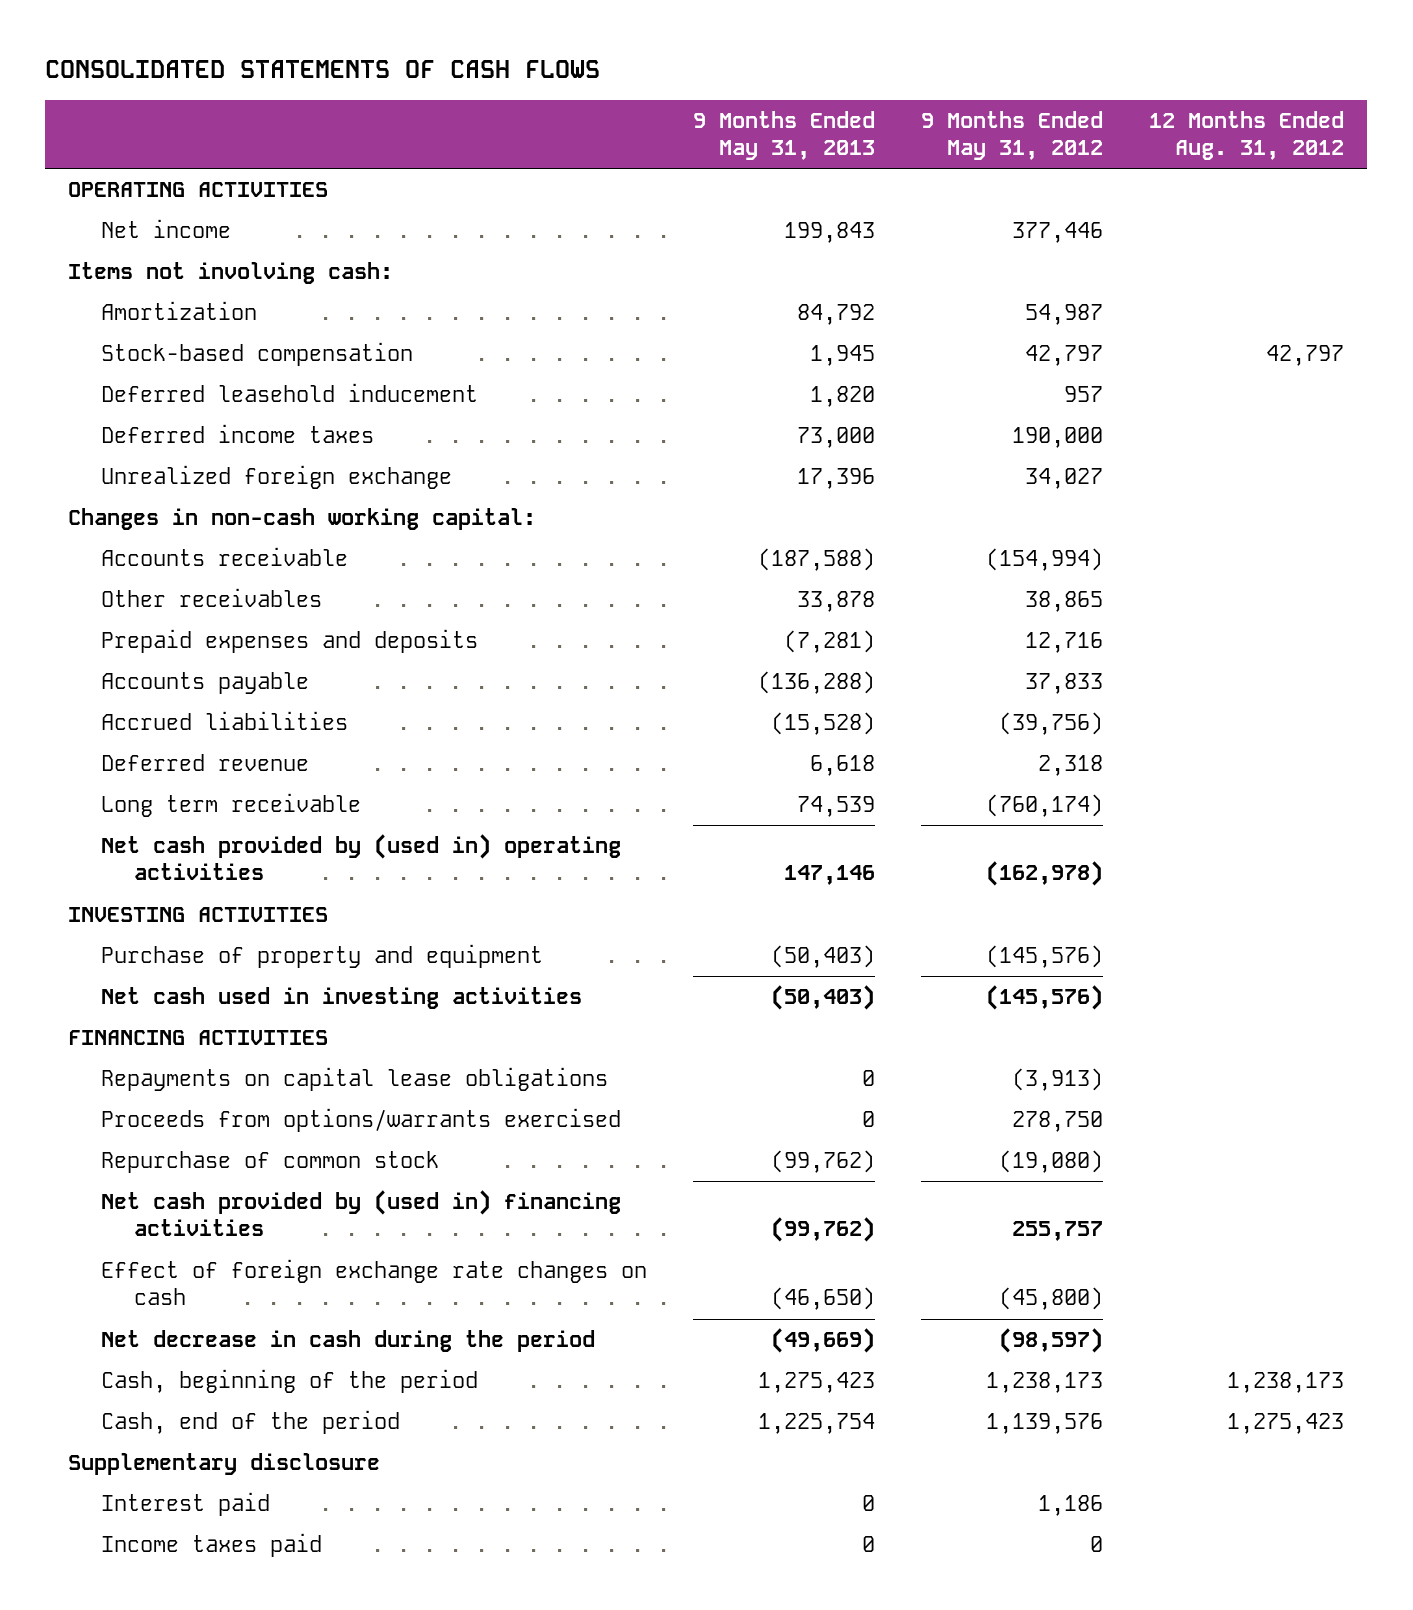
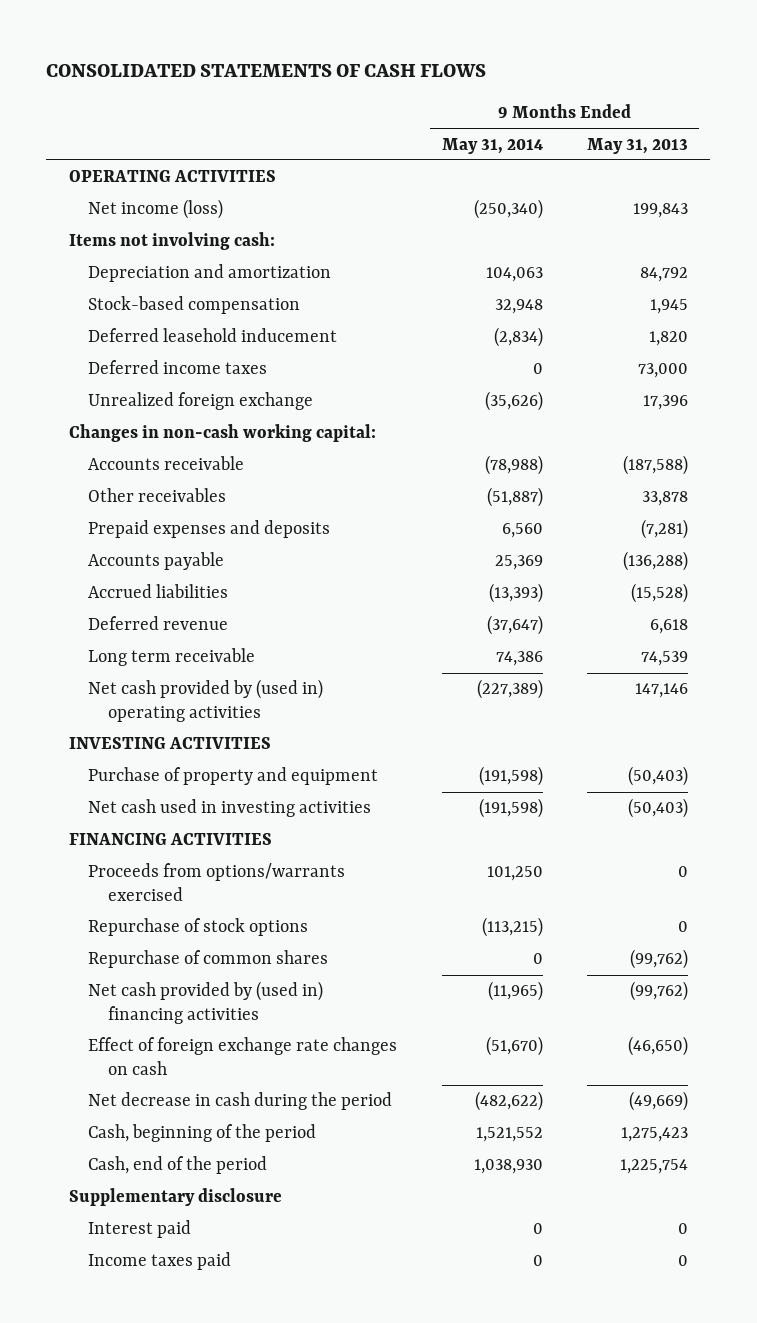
[921,110,1104,161] 9 Months Ended May 31, 2012 -> none
[1149,110,1345,161] 12 Months Ended Aug. 31, 2012 -> none
none -> [441,137,543,154] May 31, 2014
[100,219,231,239] Net income -> [88,199,224,220] Net income (loss)
[100,301,257,321] Amortization -> [88,264,332,283] Depreciation and amortization
[100,1067,608,1092] Repayments on capital lease obligations -> none
none -> [88,918,309,937] Repurchase of stock options
[100,1151,439,1174] Repurchase of common stock -> [88,950,329,969] Repurchase of common shares

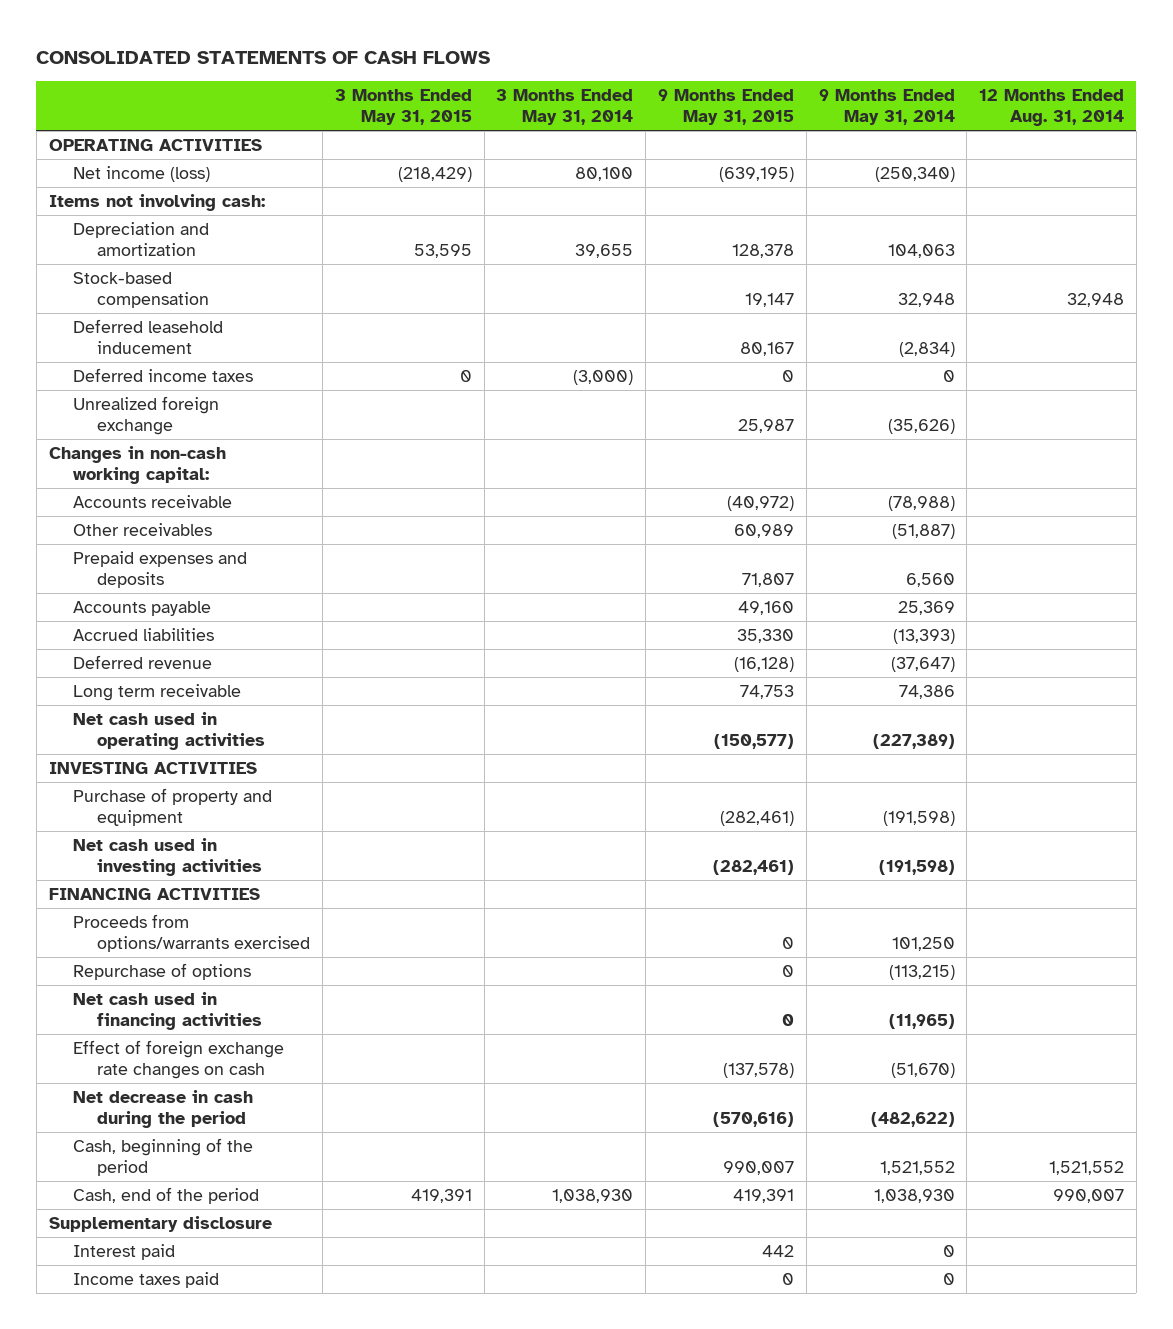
[587,137,689,154] May 31, 2013 -> none
none -> [334,89,472,125] 3 Months Ended May 31, 2015
none -> [496,89,634,125] 3 Months Ended May 31, 2014
none -> [658,89,795,125] 9 Months Ended May 31, 2015
none -> [979,89,1125,126] 12 Months Ended Aug. 31, 2014
[88,679,324,723] Net cash provided by (used in) operating activities -> [72,712,266,750] Net cash used in operating activities
[88,950,329,969] Repurchase of common shares -> none
[88,918,309,937] Repurchase of stock options -> [72,963,251,981] Repurchase of options
[88,981,324,1025] Net cash provided by (used in) financing activities -> [72,992,263,1030] Net cash used in financing activities

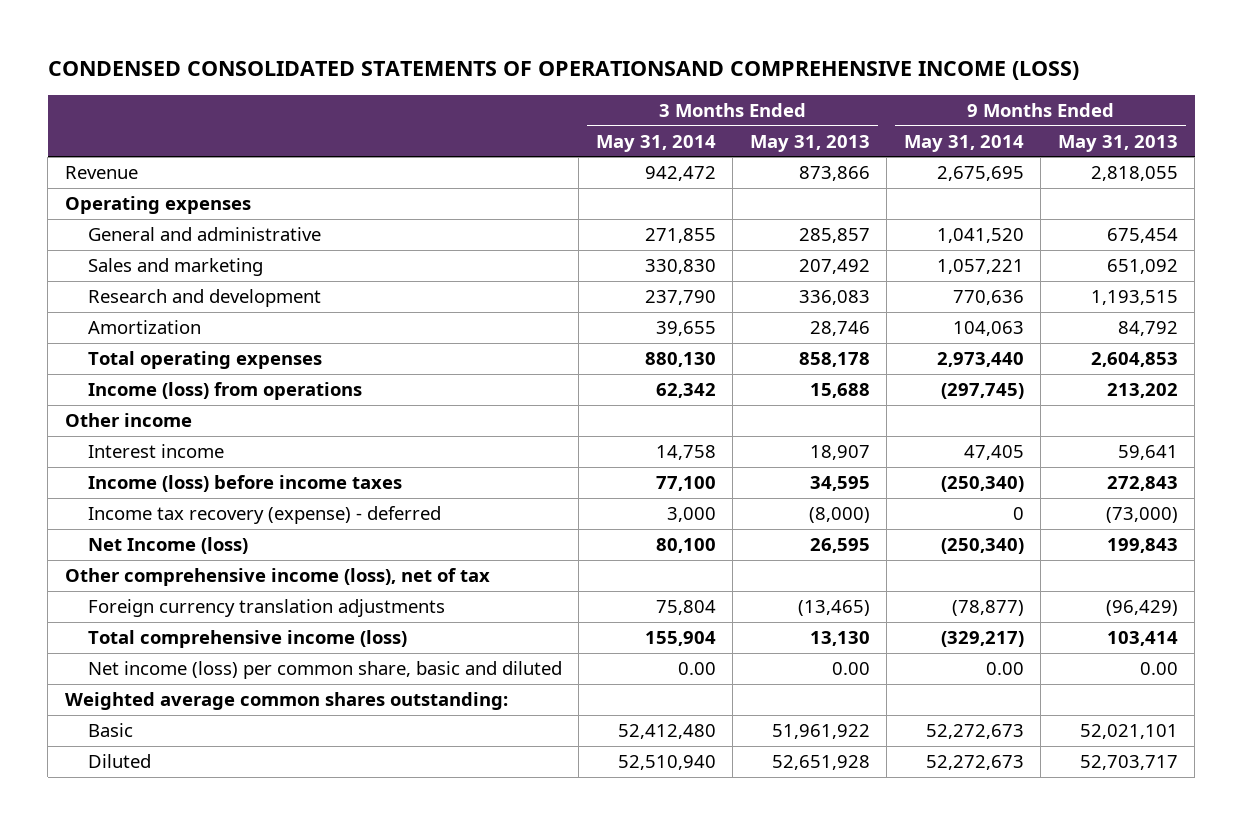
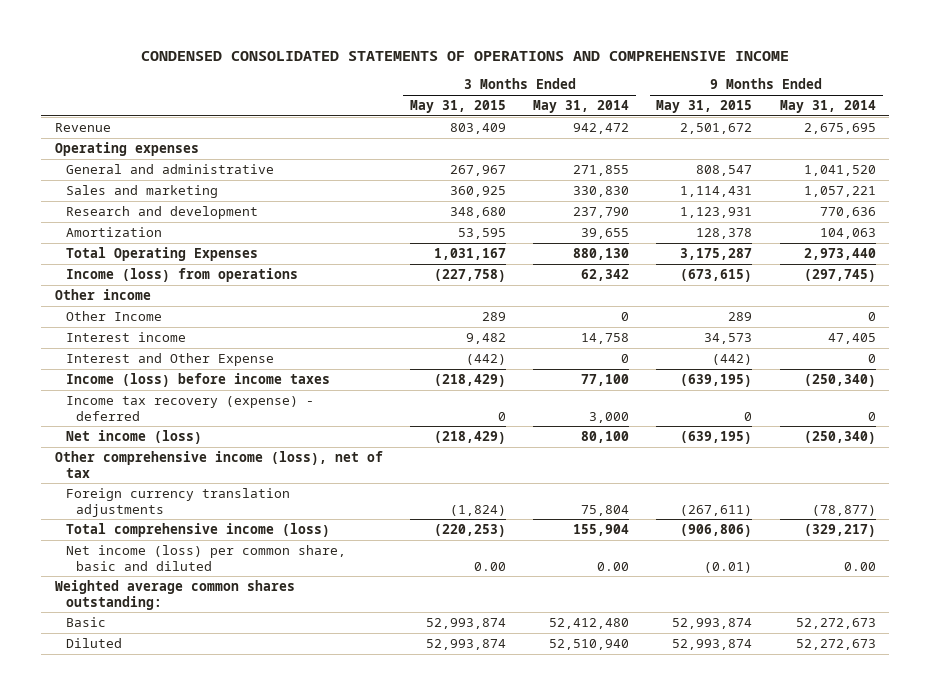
[47,61,1079,81] CONDENSED CONSOLIDATED STATEMENTS OF OPERATIONSAND COMPREHENSIVE INCOME (LOSS) -> [141,51,790,62] CONDENSED CONSOLIDATED STATEMENTS OF OPERATIONS AND COMPREHENSIVE INCOME
[749,134,870,152] May 31, 2013 -> none
[1057,134,1178,152] May 31, 2013 -> none
none -> [409,100,506,114] May 31, 2015
none -> [656,100,753,114] May 31, 2015
[87,351,322,370] Total operating expenses -> [65,247,258,262] Total Operating Expenses
none -> [65,311,162,322] Other Income
none -> [65,353,274,367] Interest and Other Expense
[87,537,248,555] Net Income (loss) -> [65,430,202,445] Net income (loss)

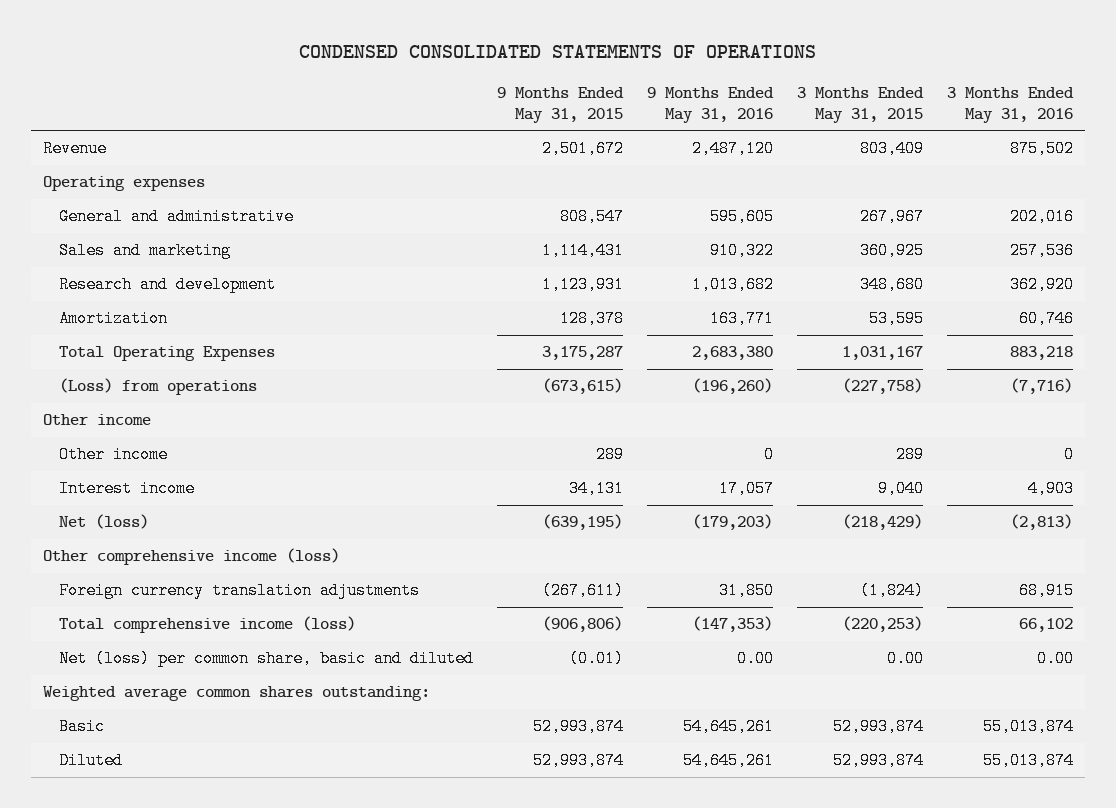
[141,51,790,62] CONDENSED CONSOLIDATED STATEMENTS OF OPERATIONS AND COMPREHENSIVE INCOME -> [298,45,816,59] CONDENSED CONSOLIDATED STATEMENTS OF OPERATIONS
[533,100,630,114] May 31, 2014 -> none
[779,100,876,114] May 31, 2014 -> none
none -> [646,87,774,123] 9 Months Ended May 31, 2016
none -> [946,87,1074,123] 3 Months Ended May 31, 2016
[65,268,298,283] Income (loss) from operations -> [58,378,257,396] (Loss) from operations
[65,353,274,367] Interest and Other Expense -> none
[65,373,330,388] Income (loss) before income taxes -> none
[65,396,314,421] Income tax recovery (expense) - deferred -> none
[65,311,162,322] Other Income -> [58,446,168,464] Other income
[465,333,506,345] 9,482 -> [877,480,924,498] 9,040
[704,333,753,345] 34,573 -> [568,480,624,498] 34,131
[65,430,202,445] Net income (loss) -> [58,514,149,530] Net (loss)
[54,451,383,478] Other comprehensive income (loss), net of tax -> [42,548,340,566] Other comprehensive income (loss)
[65,545,346,571] Net income (loss) per common share, basic and diluted -> [58,650,474,668] Net (loss) per common share, basic and diluted

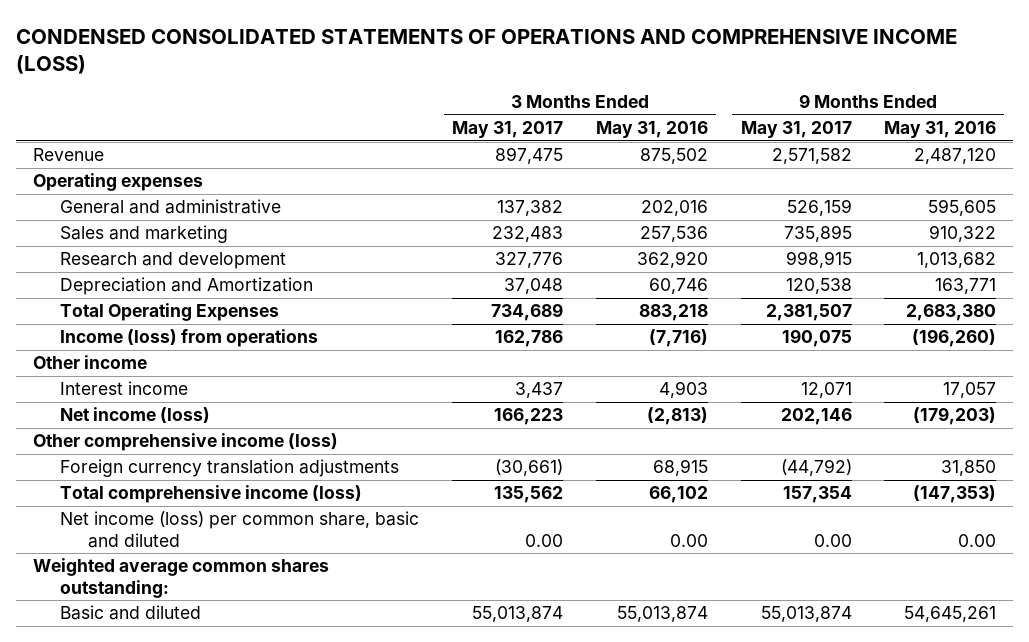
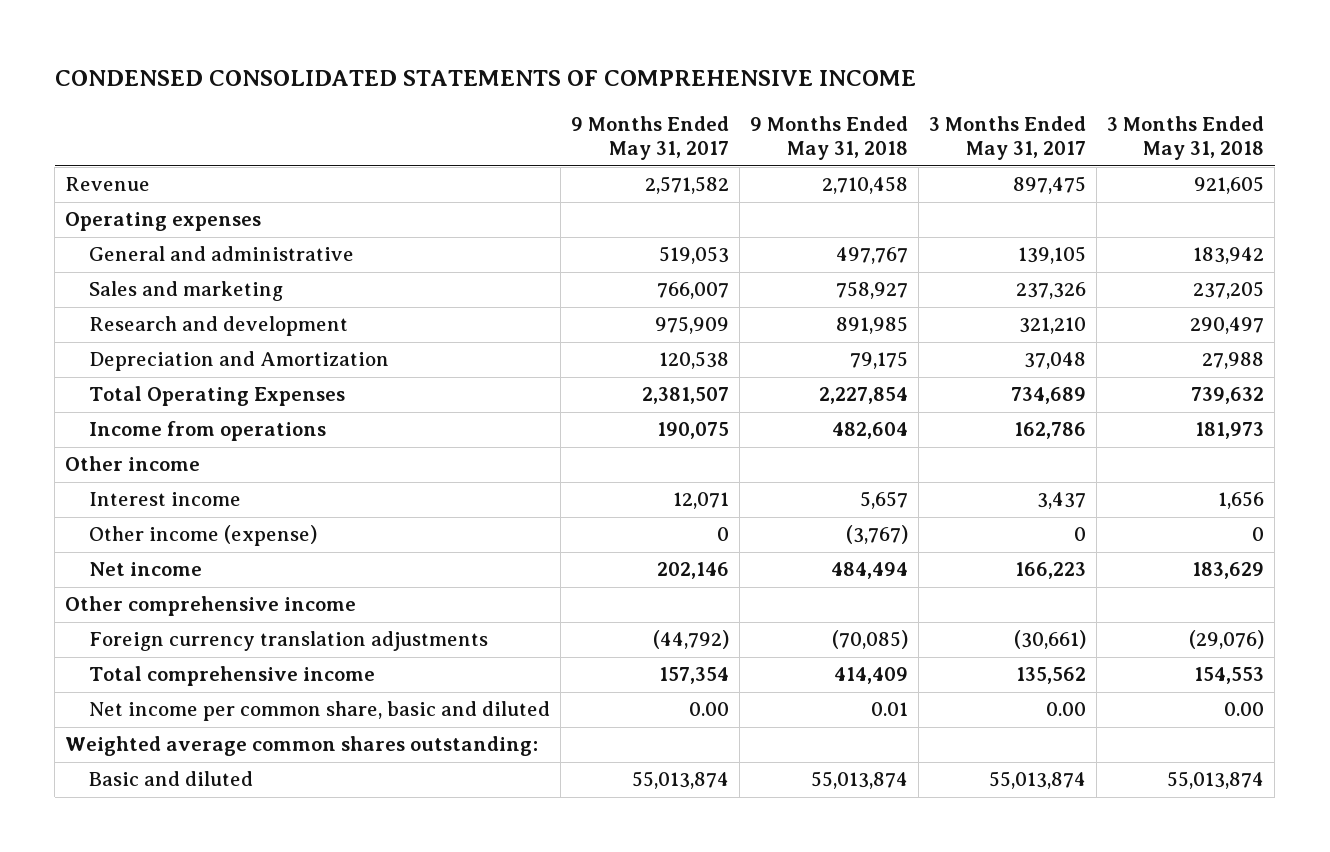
[16,28,958,75] CONDENSED CONSOLIDATED STATEMENTS OF OPERATIONS AND COMPREHENSIVE INCOME (LOSS) -> [54,70,916,87] CONDENSED CONSOLIDATED STATEMENTS OF COMPREHENSIVE INCOME
[595,121,708,139] May 31, 2016 -> none
[884,121,997,139] May 31, 2016 -> none
none -> [750,116,909,161] 9 Months Ended May 31, 2018
none -> [1107,116,1265,161] 3 Months Ended May 31, 2018
[497,200,564,217] 137,382 -> [1018,246,1087,265] 139,105
[786,199,852,217] 526,159 -> [658,246,729,265] 519,053
[492,226,564,243] 232,483 -> [1016,282,1087,300] 237,326
[783,225,852,243] 735,895 -> [656,282,729,300] 766,007
[495,252,564,269] 327,776 -> [1019,317,1087,335] 321,210
[785,251,852,269] 998,915 -> [654,316,729,335] 975,909
[60,329,319,348] Income (loss) from operations -> [88,421,326,442] Income from operations
none -> [88,525,317,547] Other income (expense)
[60,407,211,424] Net income (loss) -> [88,562,202,577] Net income
[32,433,338,452] Other comprehensive income (loss) -> [65,596,357,617] Other comprehensive income
[60,485,363,504] Total comprehensive income (loss) -> [88,666,375,687] Total comprehensive income
[60,511,420,548] Net income (loss) per common share, basic and diluted -> [88,701,550,722] Net income per common share, basic and diluted

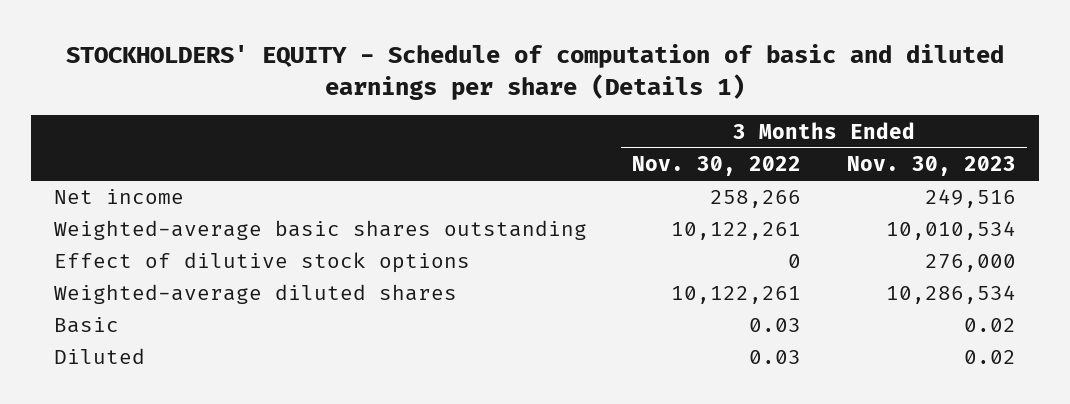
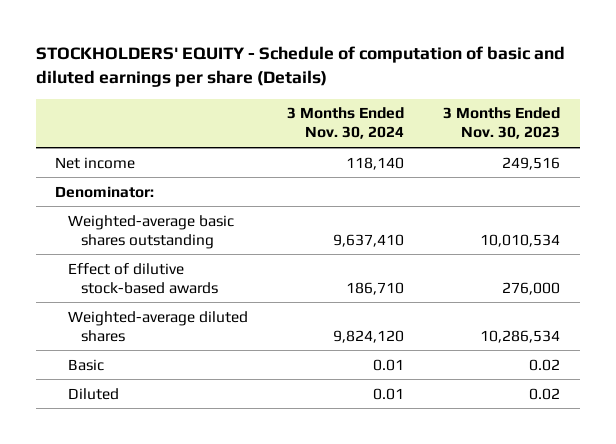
[65,44,1004,100] STOCKHOLDERS' EQUITY - Schedule of computation of basic and diluted earnings per share (Details 1) -> [35,46,565,88] STOCKHOLDERS' EQUITY - Schedule of computation of basic and diluted earnings per share (Details)
[632,156,802,177] Nov. 30, 2022 -> none
none -> [287,107,405,140] 3 Months Ended Nov. 30, 2024
none -> [55,185,155,198] Denominator:
[53,252,470,274] Effect of dilutive stock options -> [68,262,219,294] Effect of dilutive stock-based awards

